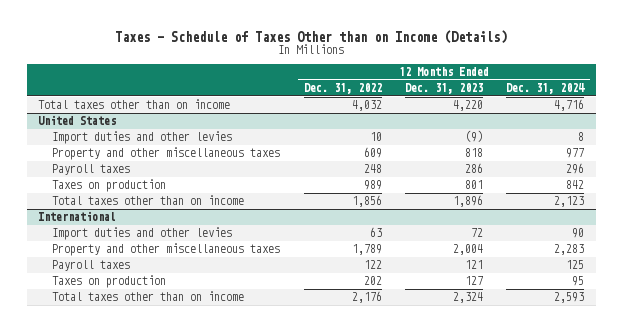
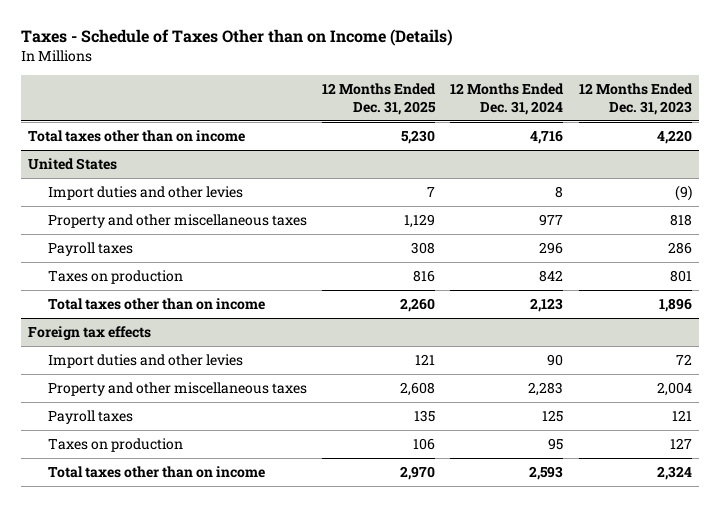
[303,83,382,95] Dec. 31, 2022 -> none
none -> [322,83,437,116] 12 Months Ended Dec. 31, 2025
[38,211,117,222] International -> [28,325,152,340] Foreign tax effects

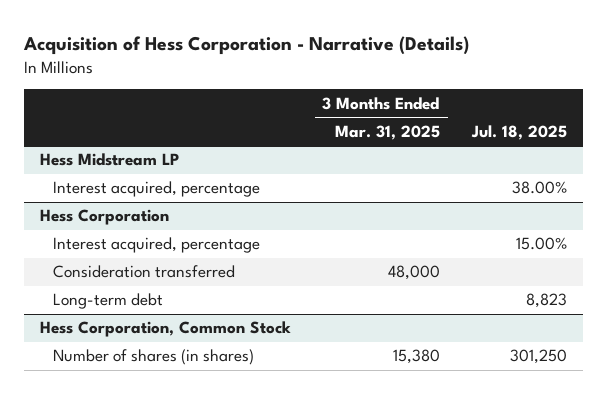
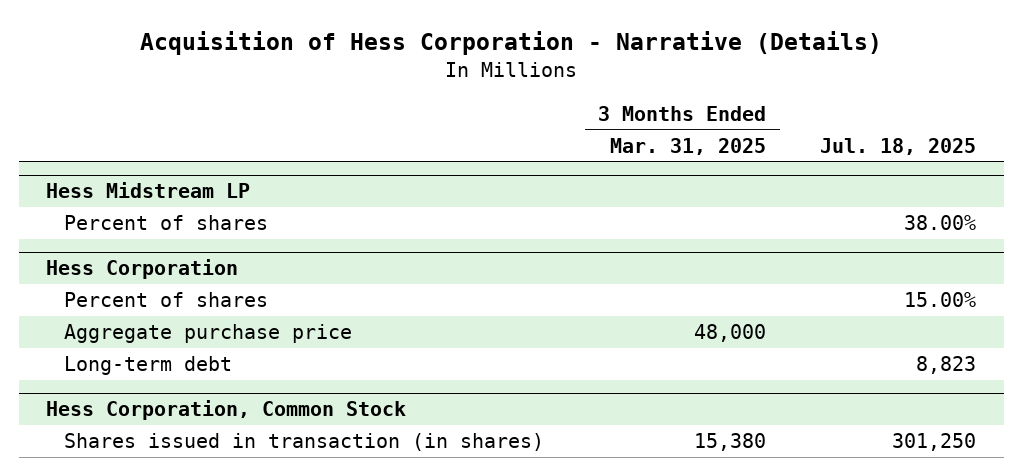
[52,181,260,198] Interest acquired, percentage -> [64,215,269,231] Percent of shares
[52,237,260,254] Interest acquired, percentage -> [64,292,269,308] Percent of shares
[52,265,235,279] Consideration transferred -> [64,324,353,344] Aggregate purchase price
[52,349,254,366] Number of shares (in shares) -> [64,433,545,452] Shares issued in transaction (in shares)

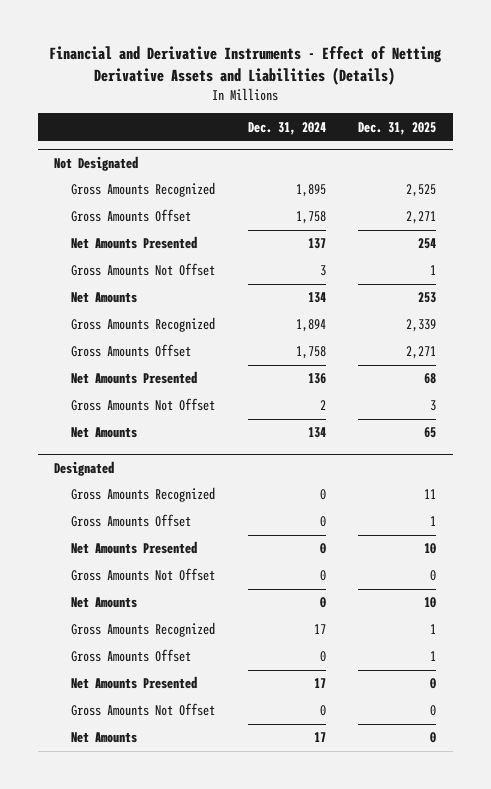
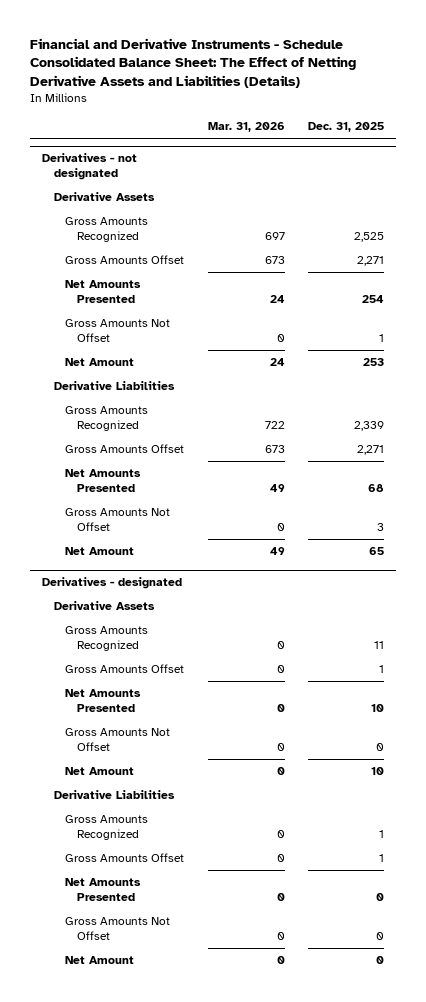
[49,46,443,85] Financial and Derivative Instruments - Effect of Netting Derivative Assets and Liabilities (Details) -> [30,37,357,89] Financial and Derivative Instruments - Schedule Consolidated Balance Sheet: The Effect of Netting Derivative Assets and Liabilities (Details)
[247,121,326,135] Dec. 31, 2024 -> none
none -> [207,122,285,133] Mar. 31, 2026
[54,155,139,171] Not Designated -> [41,153,137,180] Derivatives - not designated
none -> [53,192,155,202] Derivative Assets
[70,292,137,304] Net Amounts -> [65,358,135,367] Net Amount
none -> [53,381,175,391] Derivative Liabilities
[70,427,137,439] Net Amounts -> [65,547,135,556] Net Amount
[54,460,115,476] Designated -> [41,577,182,590] Derivatives - designated
none -> [53,601,155,611] Derivative Assets
[70,597,137,609] Net Amounts -> [65,767,135,776] Net Amount
none -> [53,790,175,800] Derivative Liabilities
[70,732,137,744] Net Amounts -> [65,956,135,965] Net Amount

